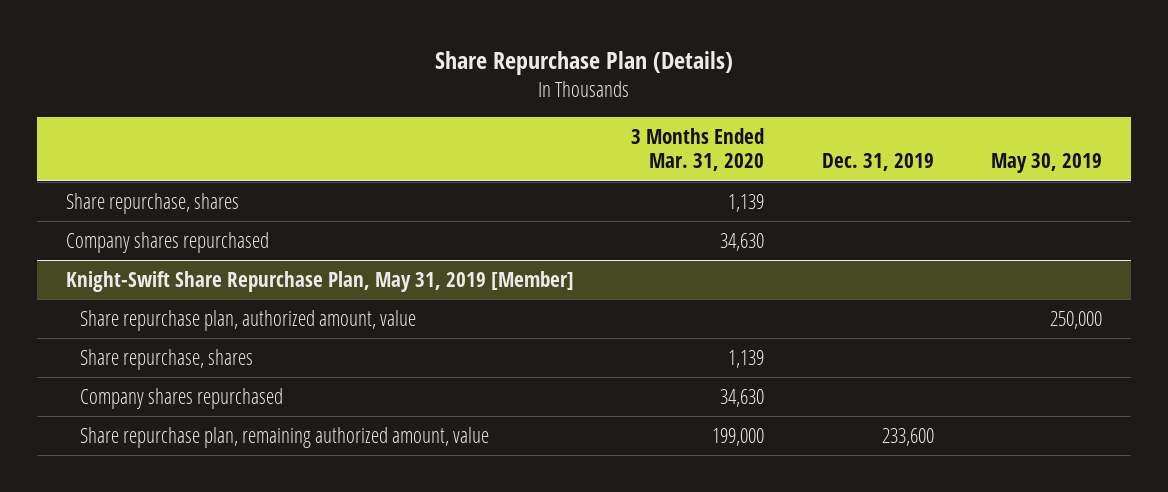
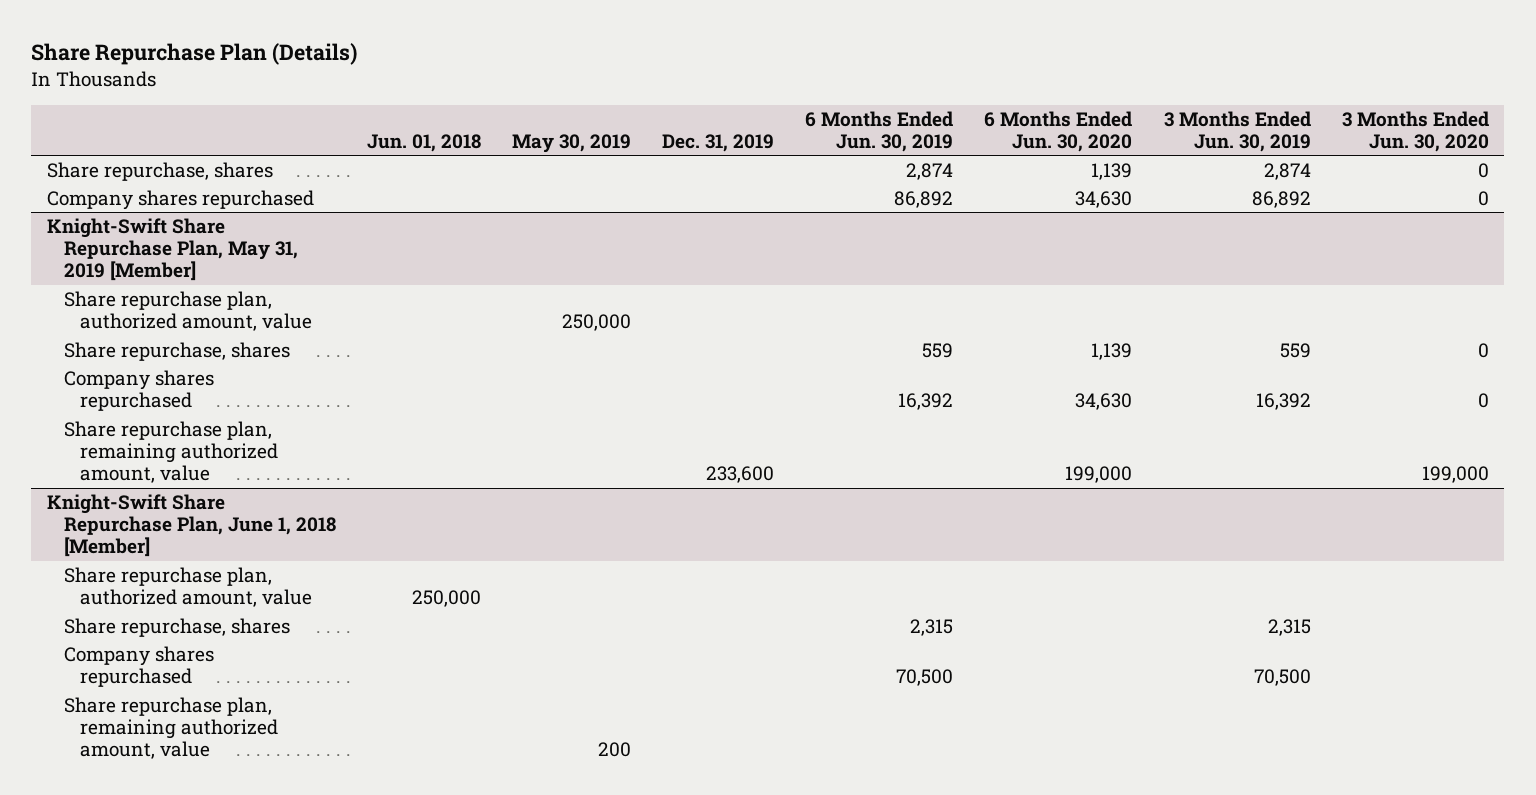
[631,128,765,172] 3 Months Ended Mar. 31, 2020 -> none
none -> [366,133,481,152] Jun. 01, 2018
none -> [805,110,954,152] 6 Months Ended Jun. 30, 2019
none -> [984,110,1133,152] 6 Months Ended Jun. 30, 2020
none -> [1163,110,1311,152] 3 Months Ended Jun. 30, 2019
none -> [1341,110,1489,152] 3 Months Ended Jun. 30, 2020
none -> [46,493,336,558] Knight-Swift Share Repurchase Plan, June 1, 2018 [Member]
none -> [63,566,313,608] Share repurchase plan, authorized amount, value
none -> [63,617,290,637] Share repurchase, shares
none -> [63,645,214,688] Company shares repurchased
none -> [63,696,279,760] Share repurchase plan, remaining authorized amount, value

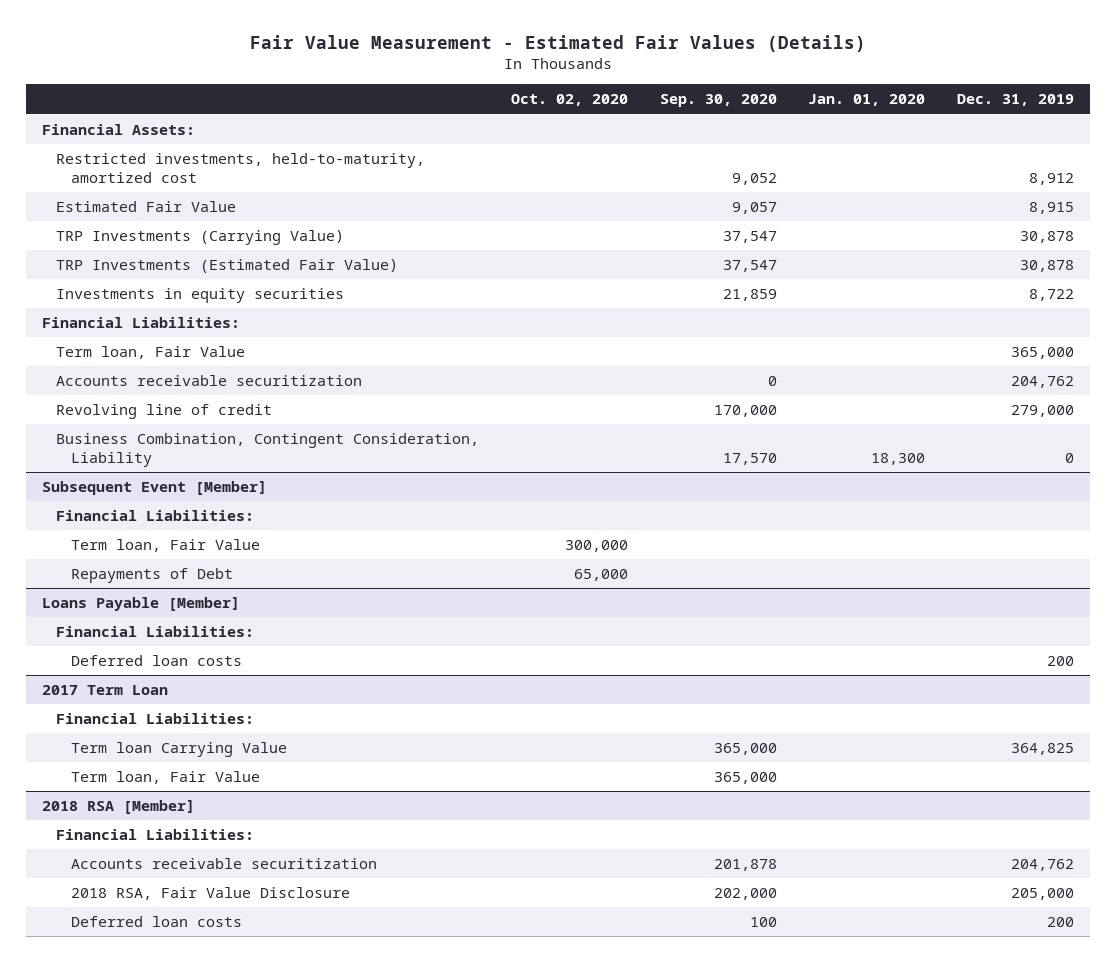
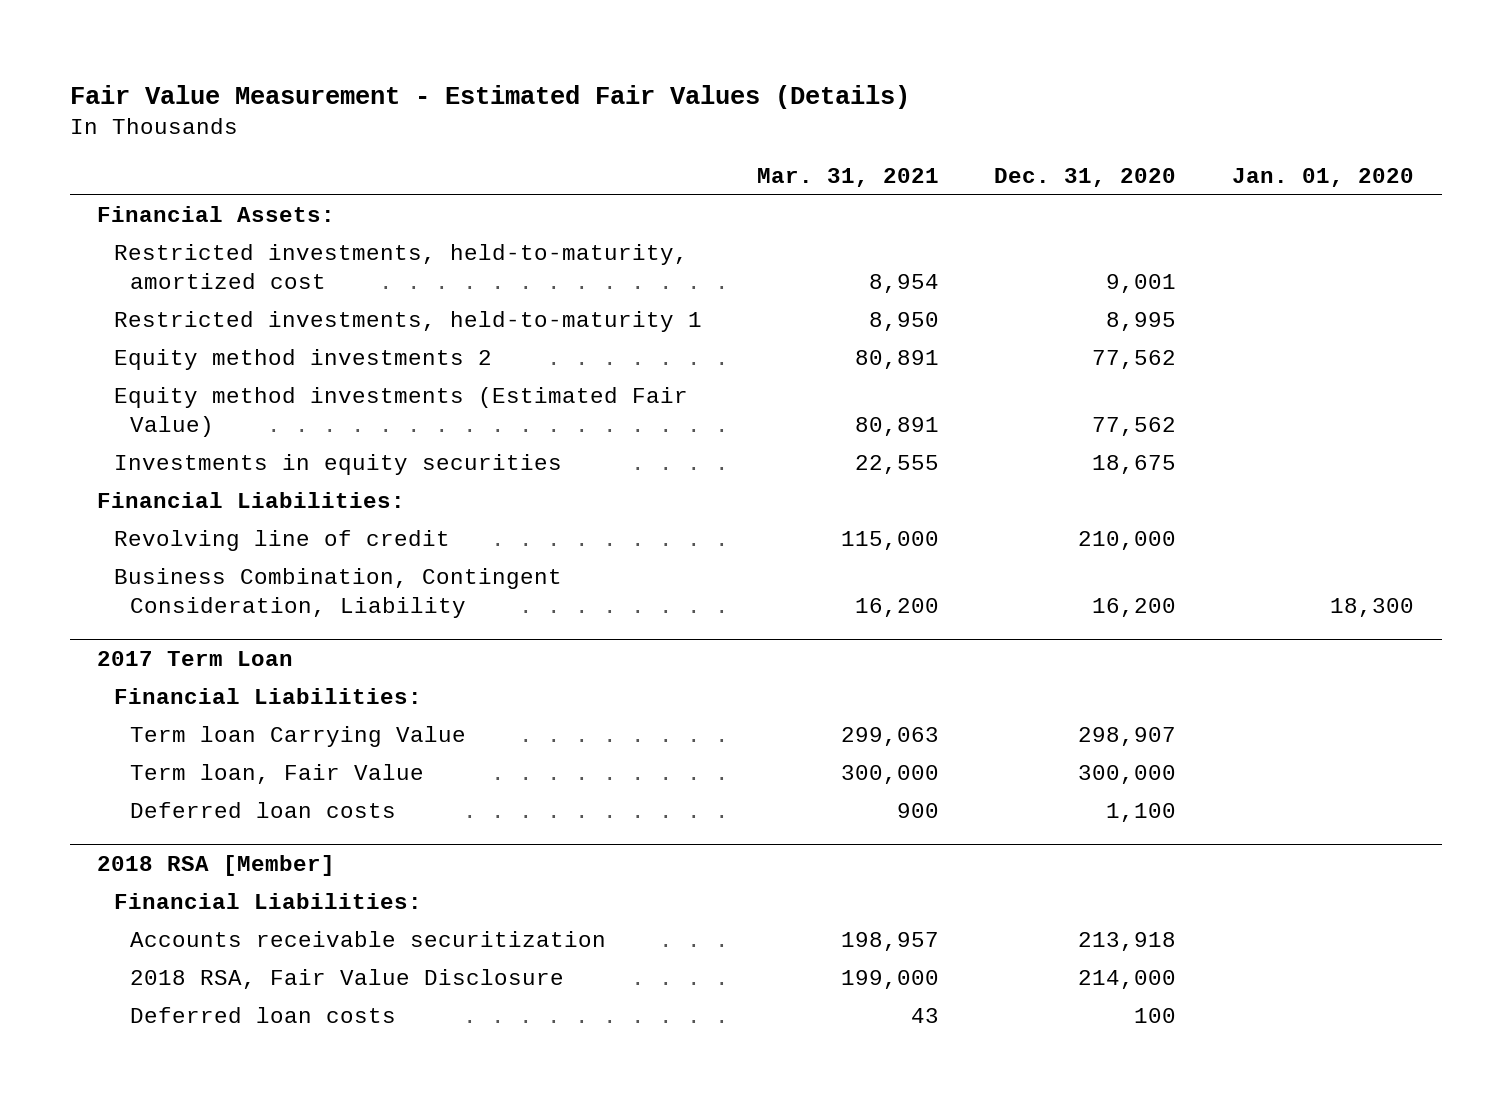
[510,94,628,107] Oct. 02, 2020 -> none
[659,94,777,108] Sep. 30, 2020 -> none
[957,94,1075,107] Dec. 31, 2019 -> none
none -> [757,168,940,188] Mar. 31, 2021
none -> [994,168,1177,188] Dec. 31, 2020
[56,201,237,213] Estimated Fair Value -> [113,311,702,333] Restricted investments, held-to-maturity 1
[56,230,345,246] TRP Investments (Carrying Value) -> [113,349,492,371] Equity method investments 2
[56,259,399,274] TRP Investments (Estimated Fair Value) -> [113,387,688,438] Equity method investments (Estimated Fair Value)
[56,346,246,360] Term loan, Fair Value -> none
[56,375,363,387] Accounts receivable securitization -> none
[41,481,267,496] Subsequent Event [Member] -> none
[56,510,255,522] Financial Liabilities: -> none
[70,539,260,553] Term loan, Fair Value -> none
[70,568,233,584] Repayments of Debt -> none
[41,597,240,612] Loans Payable [Member] -> none
[56,626,255,638] Financial Liabilities: -> none
[70,655,242,667] Deferred loan costs -> none
none -> [130,802,397,819] Deferred loan costs

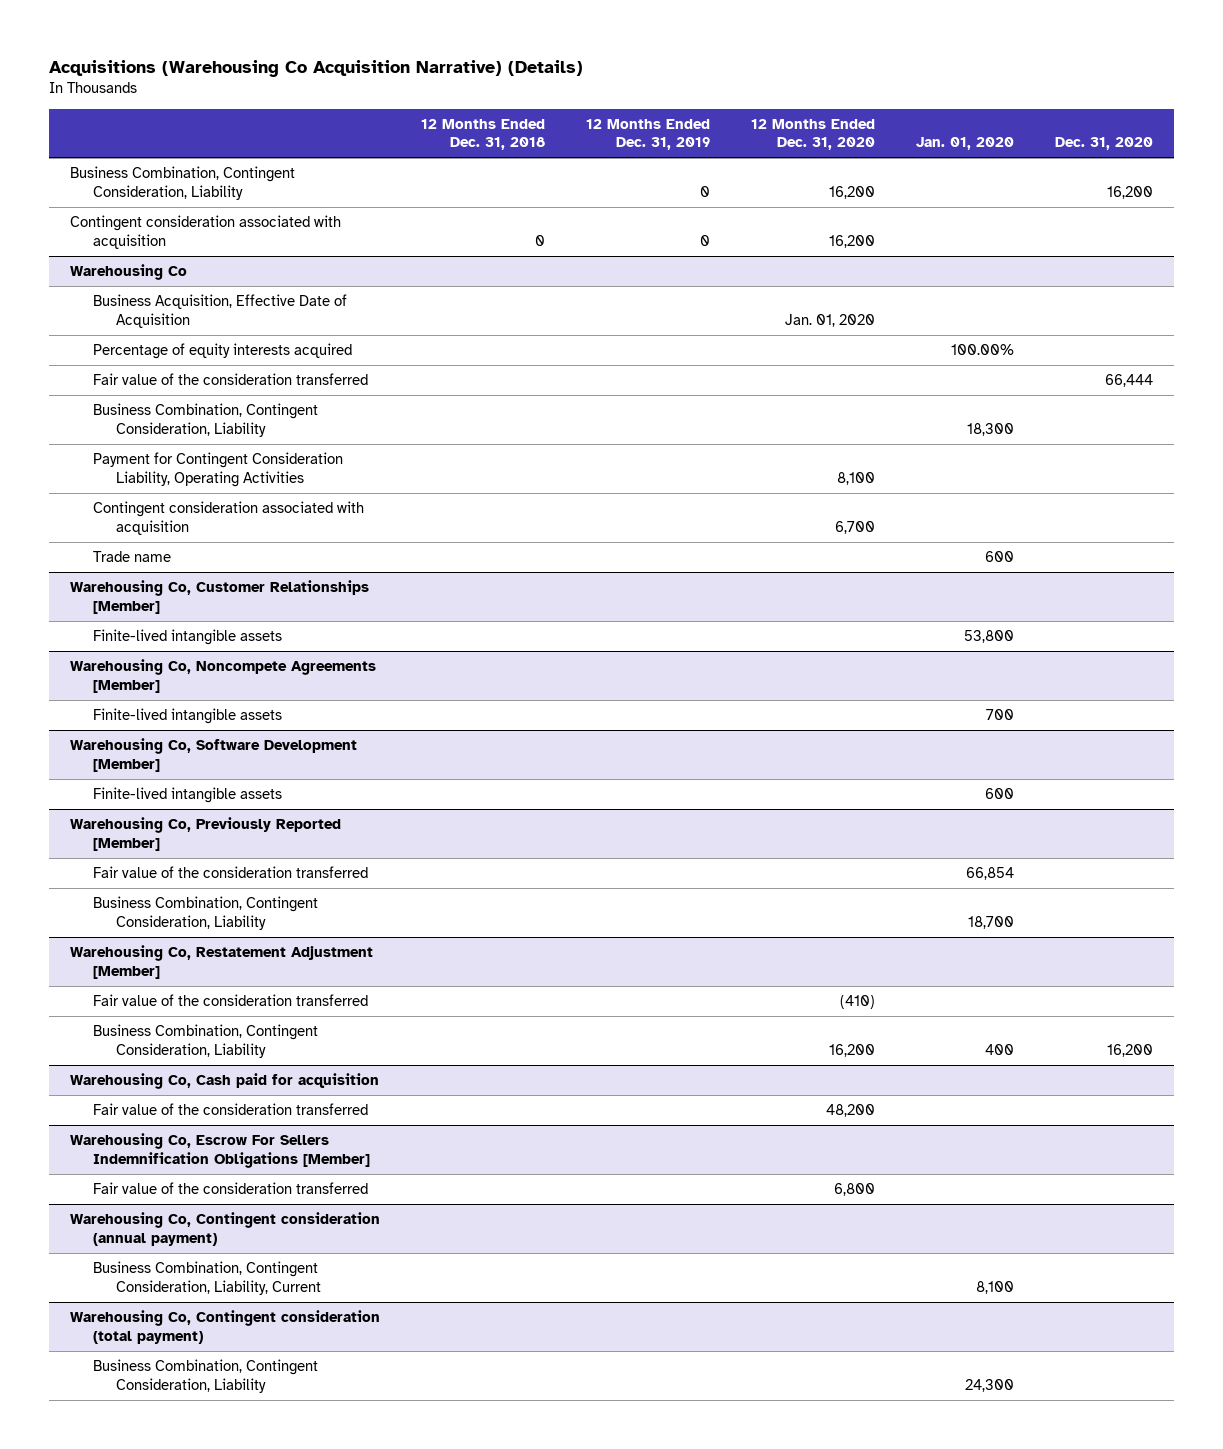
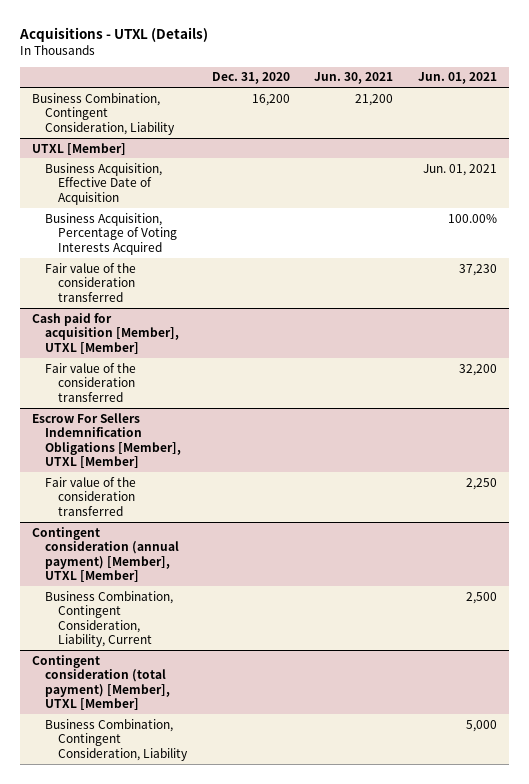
[49,59,584,77] Acquisitions (Warehousing Co Acquisition Narrative) (Details) -> [19,26,209,42] Acquisitions - UTXL (Details)
[420,118,545,151] 12 Months Ended Dec. 31, 2018 -> none
[586,118,711,151] 12 Months Ended Dec. 31, 2019 -> none
[751,118,876,151] 12 Months Ended Dec. 31, 2020 -> none
[916,137,1015,151] Jan. 01, 2020 -> none
none -> [314,72,394,85] Jun. 30, 2021
none -> [417,72,497,85] Jun. 01, 2021
[69,215,341,249] Contingent consideration associated with acquisition -> none
[69,264,187,281] Warehousing Co -> none
[93,294,348,328] Business Acquisition, Effective Date of Acquisition -> none
[93,343,353,360] Percentage of equity interests acquired -> none
[93,373,369,386] Fair value of the consideration transferred -> none
[93,403,319,437] Business Combination, Contingent Consideration, Liability -> none
[93,452,344,487] Payment for Contingent Consideration Liability, Operating Activities -> none
[93,501,365,535] Contingent consideration associated with acquisition -> none
[93,551,172,563] Trade name -> none
[69,580,369,614] Warehousing Co, Customer Relationships [Member] -> none
[93,629,283,646] Finite-lived intangible assets -> none
[69,659,376,693] Warehousing Co, Noncompete Agreements [Member] -> none
[93,708,283,725] Finite-lived intangible assets -> none
[69,738,357,772] Warehousing Co, Software Development [Member] -> none
[93,787,283,804] Finite-lived intangible assets -> none
[69,817,341,851] Warehousing Co, Previously Reported [Member] -> none
[93,866,369,879] Fair value of the consideration transferred -> none
[93,896,319,930] Business Combination, Contingent Consideration, Liability -> none
[69,945,373,979] Warehousing Co, Restatement Adjustment [Member] -> none
[93,994,369,1007] Fair value of the consideration transferred -> none
[93,1024,319,1058] Business Combination, Contingent Consideration, Liability -> none
none -> [32,142,127,155] UTXL [Member]
none -> [45,162,163,205] Business Acquisition, Effective Date of Acquisition
none -> [45,212,178,255] Business Acquisition, Percentage of Voting Interests Acquired
none -> [45,262,137,302] Fair value of the consideration transferred
[69,1073,379,1090] Warehousing Co, Cash paid for acquisition -> [32,312,180,354] Cash paid for acquisition [Member], UTXL [Member]
[69,1133,371,1168] Warehousing Co, Escrow For Sellers Indemnification Obligations [Member] -> [32,412,182,469] Escrow For Sellers Indemnification Obligations [Member], UTXL [Member]
[69,1212,380,1246] Warehousing Co, Contingent consideration (annual payment) -> [32,526,180,583] Contingent consideration (annual payment) [Member], UTXL [Member]
[69,1310,380,1344] Warehousing Co, Contingent consideration (total payment) -> [32,654,171,711] Contingent consideration (total payment) [Member], UTXL [Member]

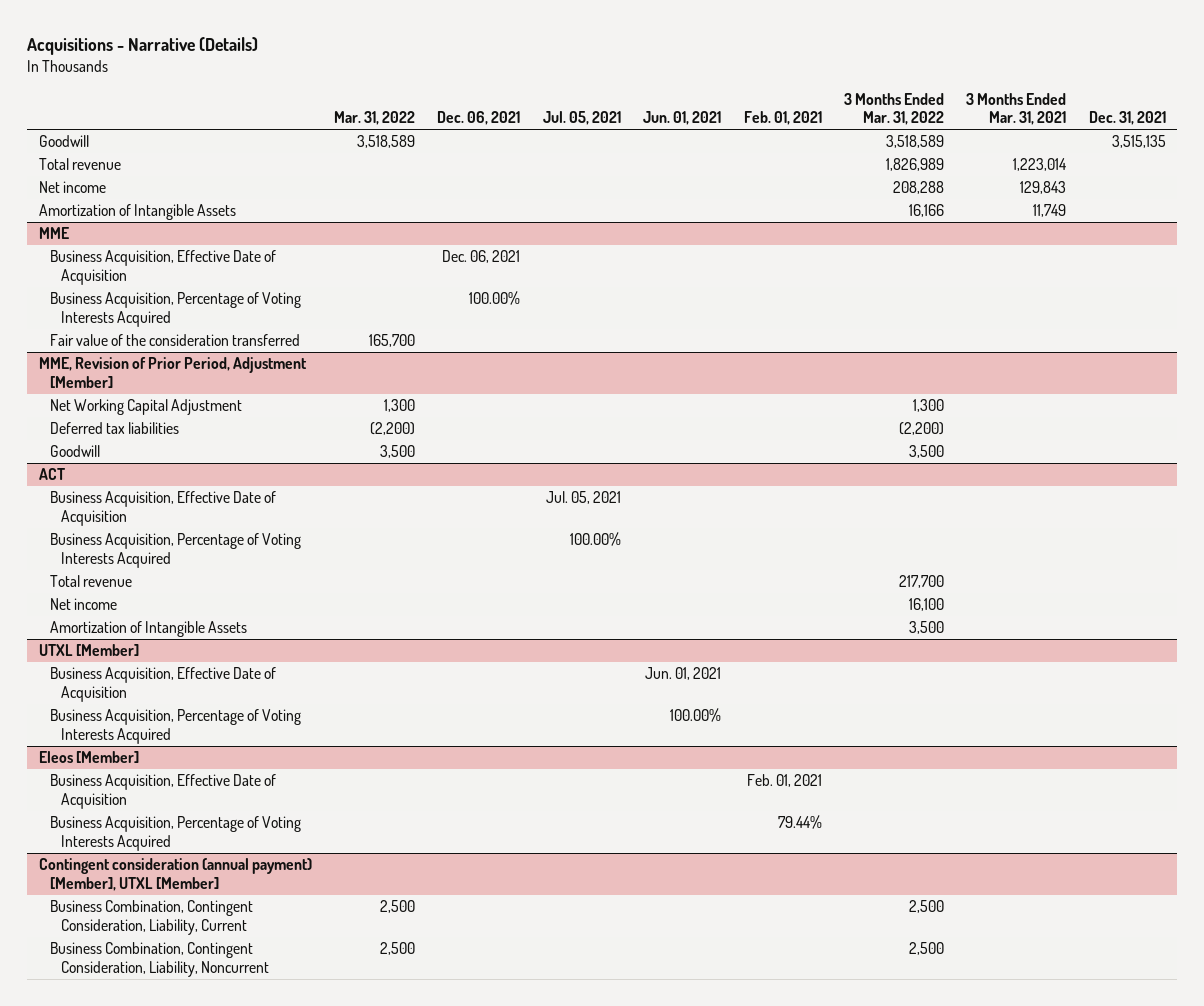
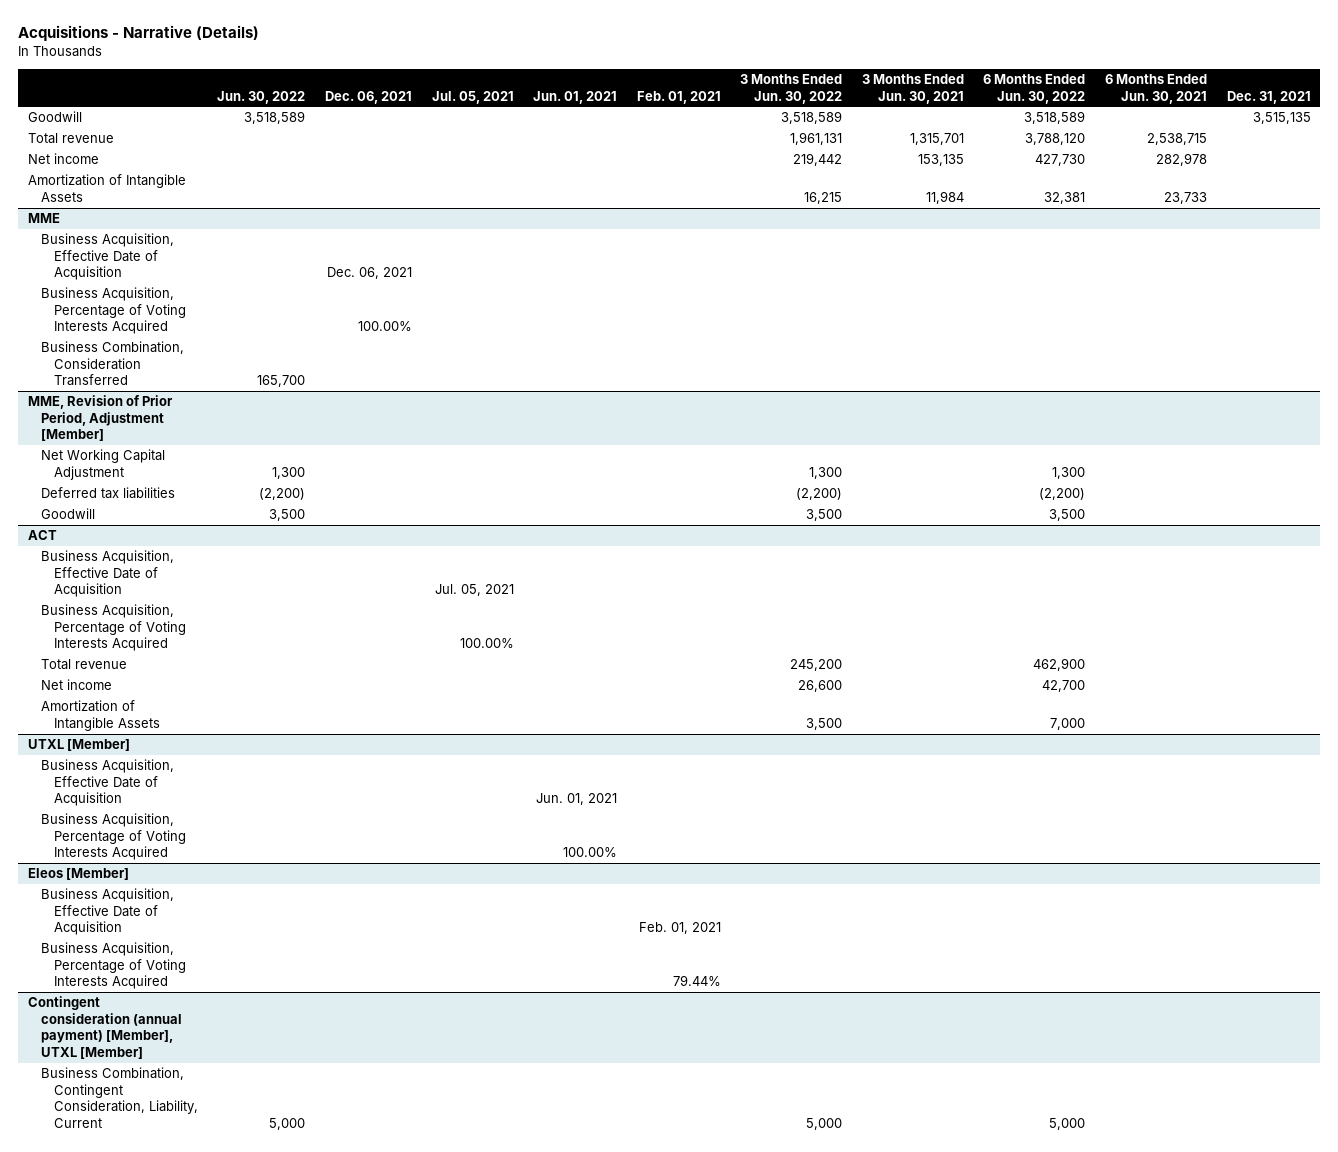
[334,111,416,126] Mar. 31, 2022 -> none
[844,92,945,126] 3 Months Ended Mar. 31, 2022 -> none
[966,92,1067,126] 3 Months Ended Mar. 31, 2021 -> none
none -> [217,90,306,104] Jun. 30, 2022
none -> [740,74,843,104] 3 Months Ended Jun. 30, 2022
none -> [861,74,964,104] 3 Months Ended Jun. 30, 2021
none -> [983,74,1086,104] 6 Months Ended Jun. 30, 2022
none -> [1105,74,1208,104] 6 Months Ended Jun. 30, 2021
[49,334,300,347] Fair value of the consideration transferred -> [40,341,184,387] Business Combination, Consideration Transferred
[49,942,269,977] Business Combination, Contingent Consideration, Liability, Noncurrent -> none

